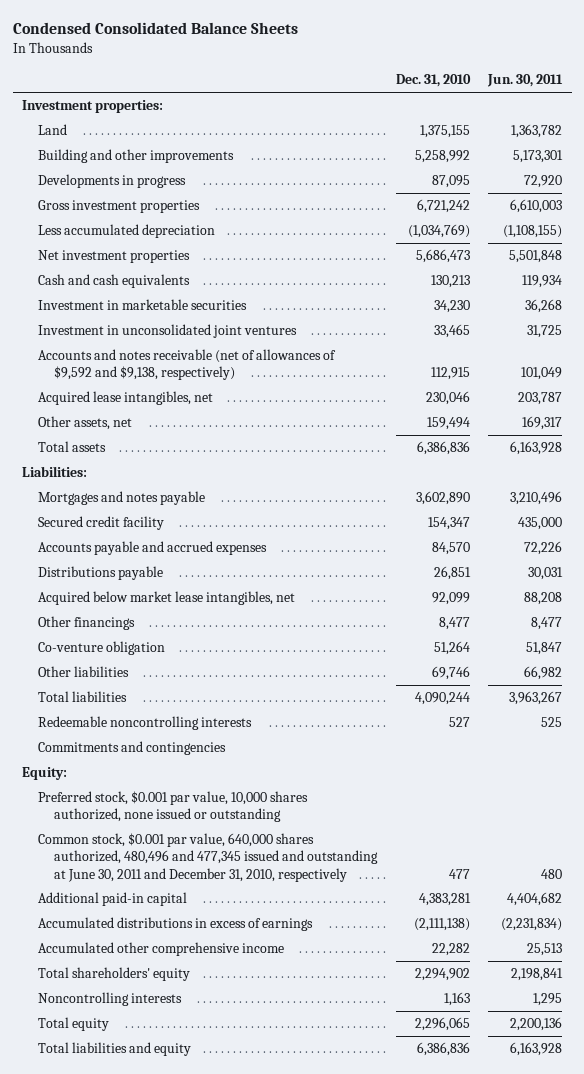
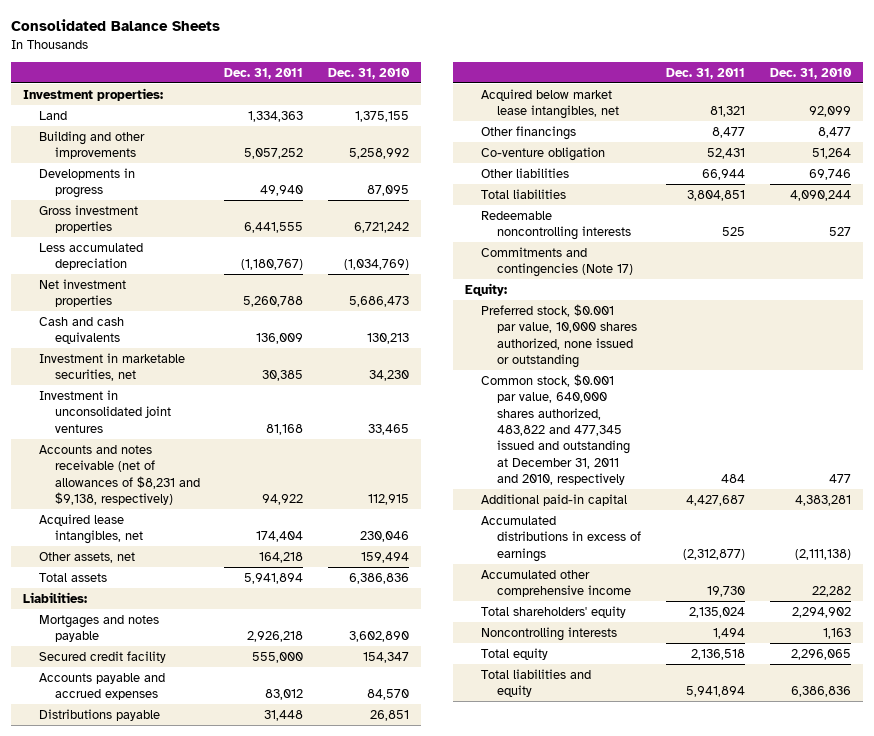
[12,22,298,35] Condensed Consolidated Balance Sheets -> [11,19,221,32] Consolidated Balance Sheets
[487,74,564,88] Jun. 30, 2011 -> none
none -> [224,67,304,79] Dec. 31, 2011
[38,299,248,311] Investment in marketable securities -> [38,352,185,382] Investment in marketable securities, net
[38,349,337,381] Accounts and notes receivable (net of allowances of $9,592 and $9,138, respectively) -> [38,444,200,506] Accounts and notes receivable (net of allowances of $8,231 and $9,138, respectively)
[38,741,227,756] Commitments and contingencies -> [481,246,633,278] Commitments and contingencies (Note 17)
[38,833,379,882] Common stock, $0.001 par value, 640,000 shares authorized, 480,496 and 477,345 issued and outstanding at June 30, 2011 and December 31, 2010, respectively -> [481,373,630,486] Common stock, $0.001 par value, 640,000 shares authorized, 483,822 and 477,345 issued and outstanding at December 31, 2011 and 2010, respectively

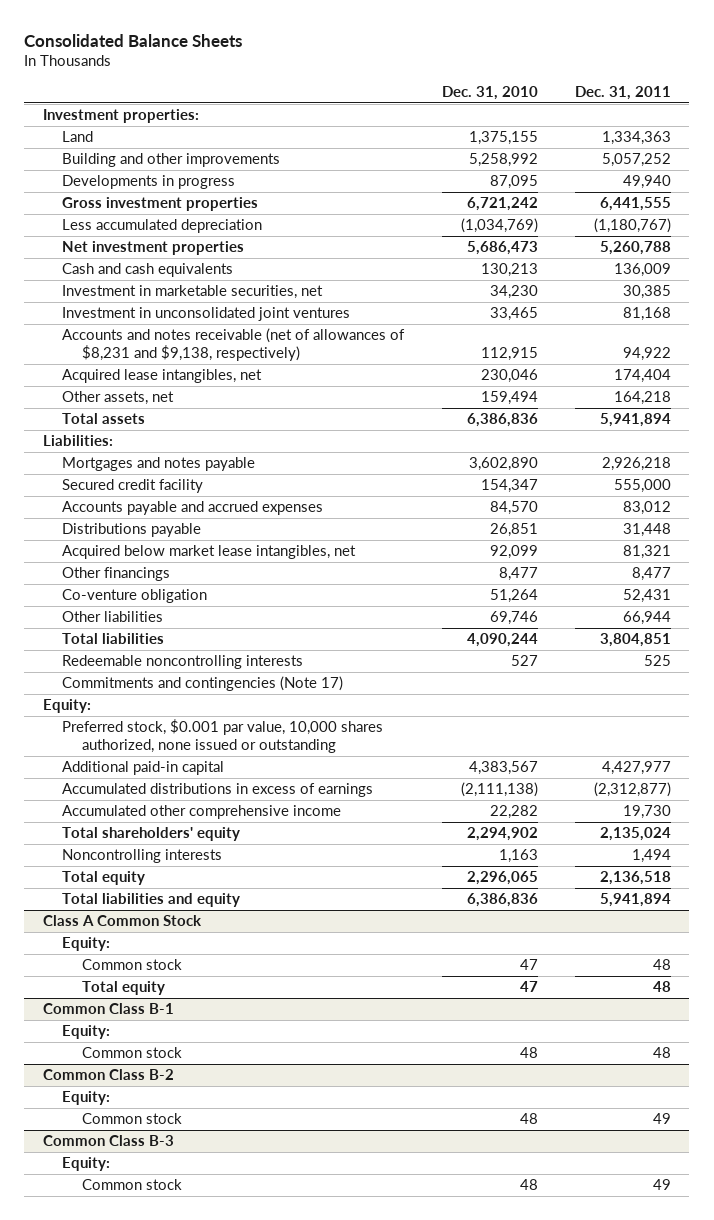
[481,373,630,486] Common stock, $0.001 par value, 640,000 shares authorized, 483,822 and 477,345 issued and outstanding at December 31, 2011 and 2010, respectively -> none
[686,494,746,506] 4,427,687 -> [601,761,671,776] 4,427,977
[794,494,851,506] 4,383,281 -> [468,761,538,776] 4,383,567
none -> [42,915,202,927] Class A Common Stock
none -> [62,937,111,952] Equity:
none -> [81,959,182,971] Common stock
none -> [81,981,165,996] Total equity
none -> [42,1003,174,1015] Common Class B-1
none -> [62,1025,111,1040] Equity:
none -> [81,1047,182,1059] Common stock
none -> [42,1069,174,1081] Common Class B-2
none -> [62,1091,111,1106] Equity:
none -> [81,1113,182,1125] Common stock
none -> [42,1135,174,1147] Common Class B-3
none -> [62,1157,111,1172] Equity:
none -> [81,1179,182,1191] Common stock

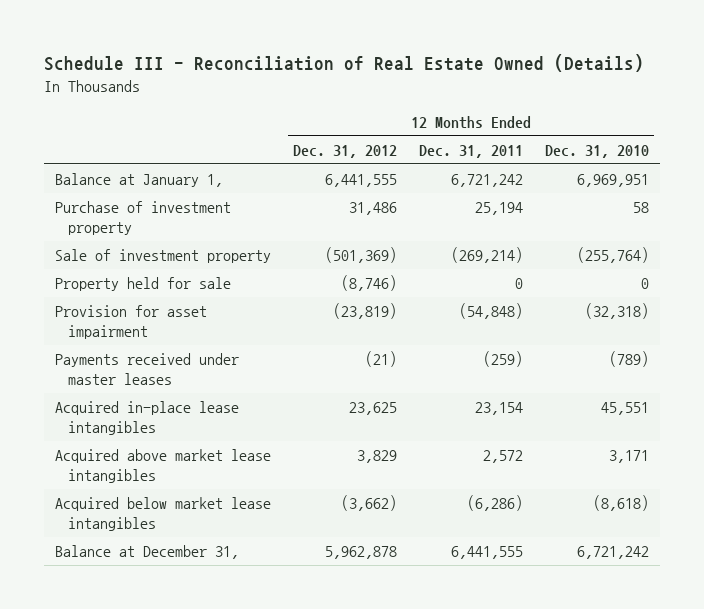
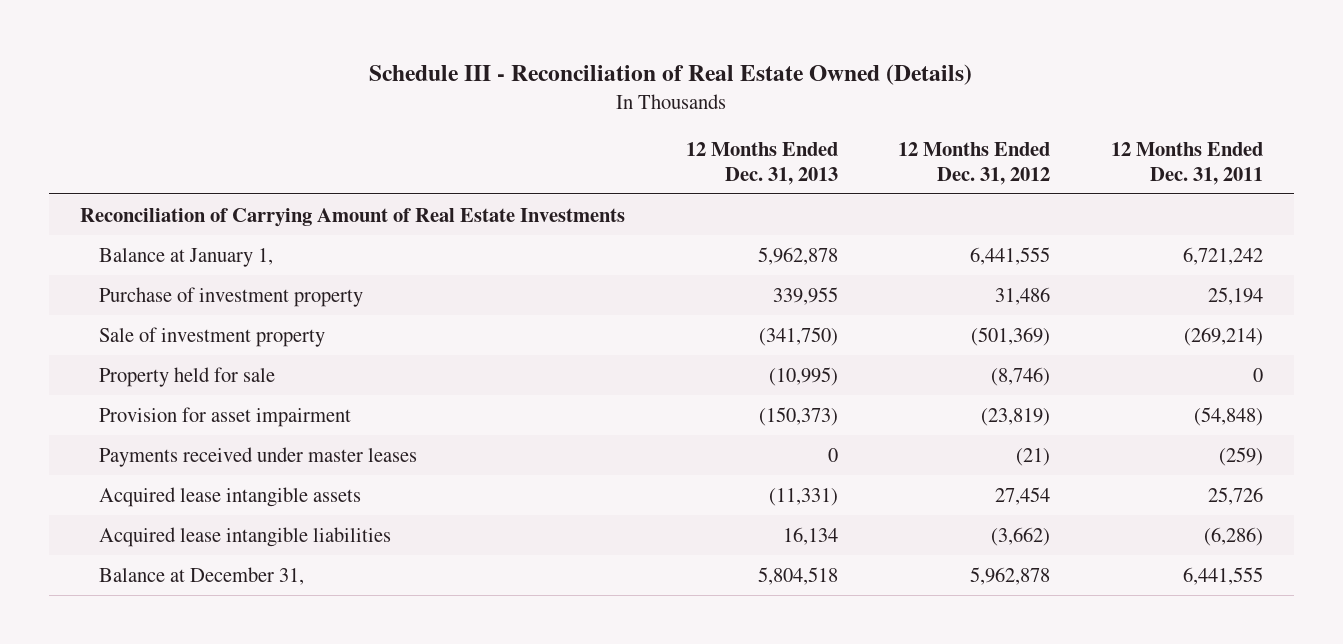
[544,144,649,158] Dec. 31, 2010 -> none
none -> [685,141,838,185] 12 Months Ended Dec. 31, 2013
none -> [79,207,625,227] Reconciliation of Carrying Amount of Real Estate Investments
[55,449,272,483] Acquired above market lease intangibles -> none
[55,401,240,435] Acquired in-place lease intangibles -> [99,486,362,507] Acquired lease intangible assets
[349,402,398,416] 23,625 -> [995,486,1051,505] 27,454
[474,402,523,416] 23,154 -> [1208,486,1264,505] 25,726
[55,497,272,531] Acquired below market lease intangibles -> [99,526,392,547] Acquired lease intangible liabilities

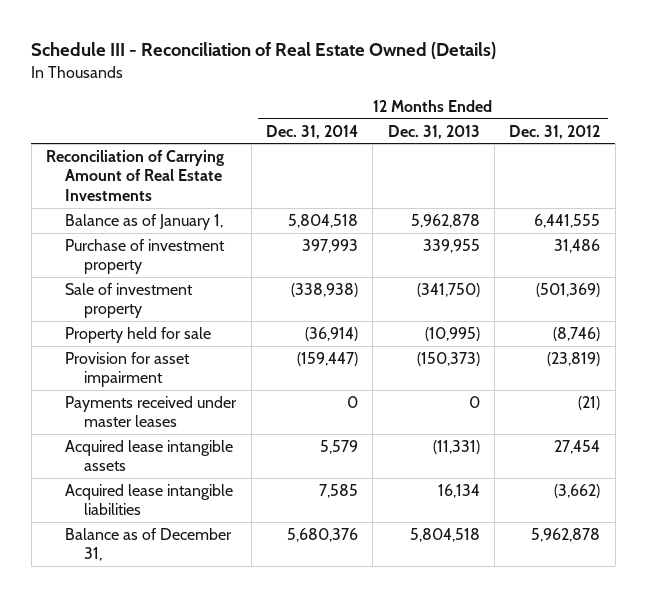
[1111,141,1264,185] 12 Months Ended Dec. 31, 2011 -> none
none -> [265,124,358,139] Dec. 31, 2014
[99,247,274,267] Balance at January 1, -> [65,213,224,230] Balance as of January 1,
[99,566,305,585] Balance at December 31, -> [65,527,233,562] Balance as of December 31,

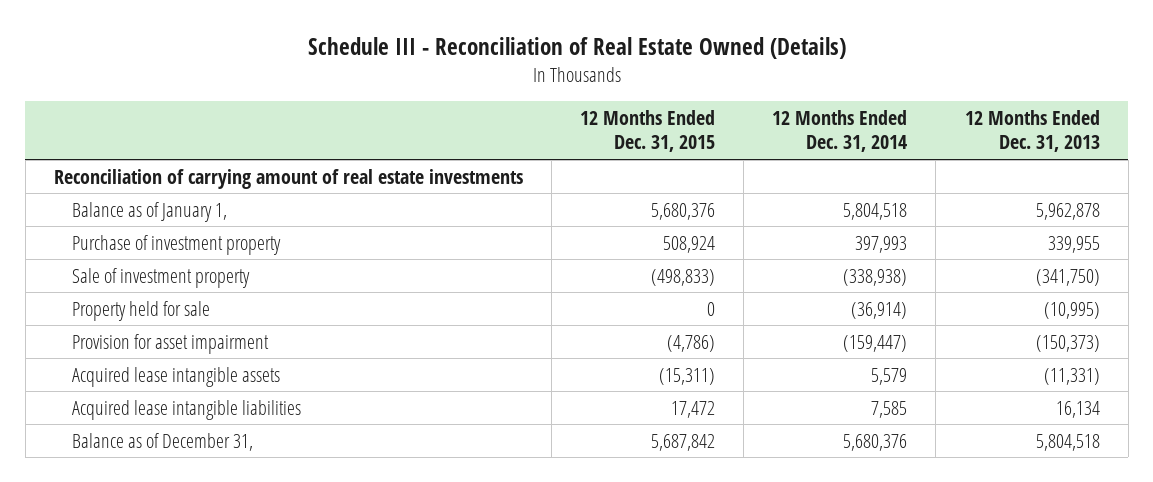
[509,124,601,139] Dec. 31, 2012 -> none
none -> [580,109,716,153] 12 Months Ended Dec. 31, 2015
[46,149,225,201] Reconciliation of Carrying Amount of Real Estate Investments -> [53,168,523,189] Reconciliation of carrying amount of real estate investments
[65,395,238,428] Payments received under master leases -> none

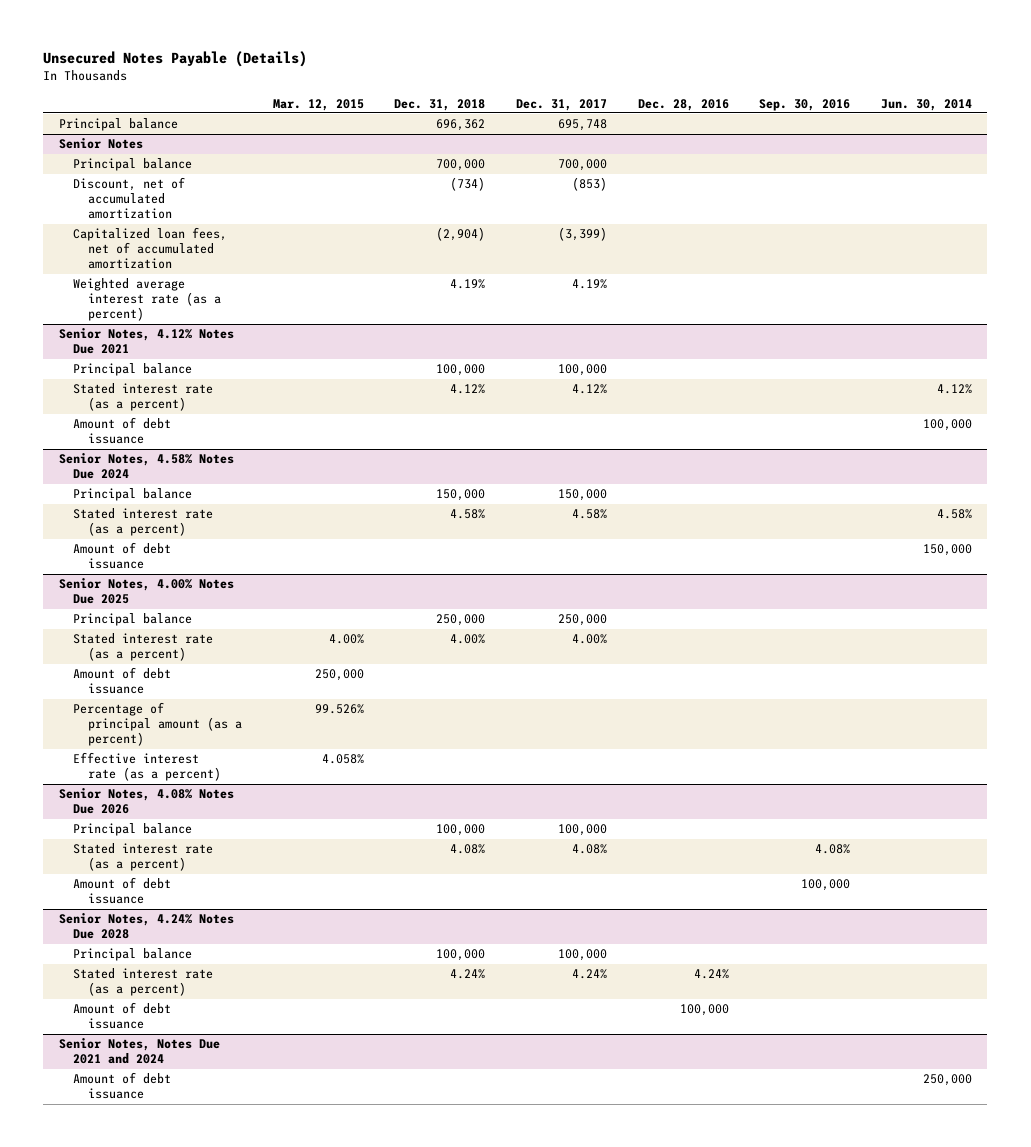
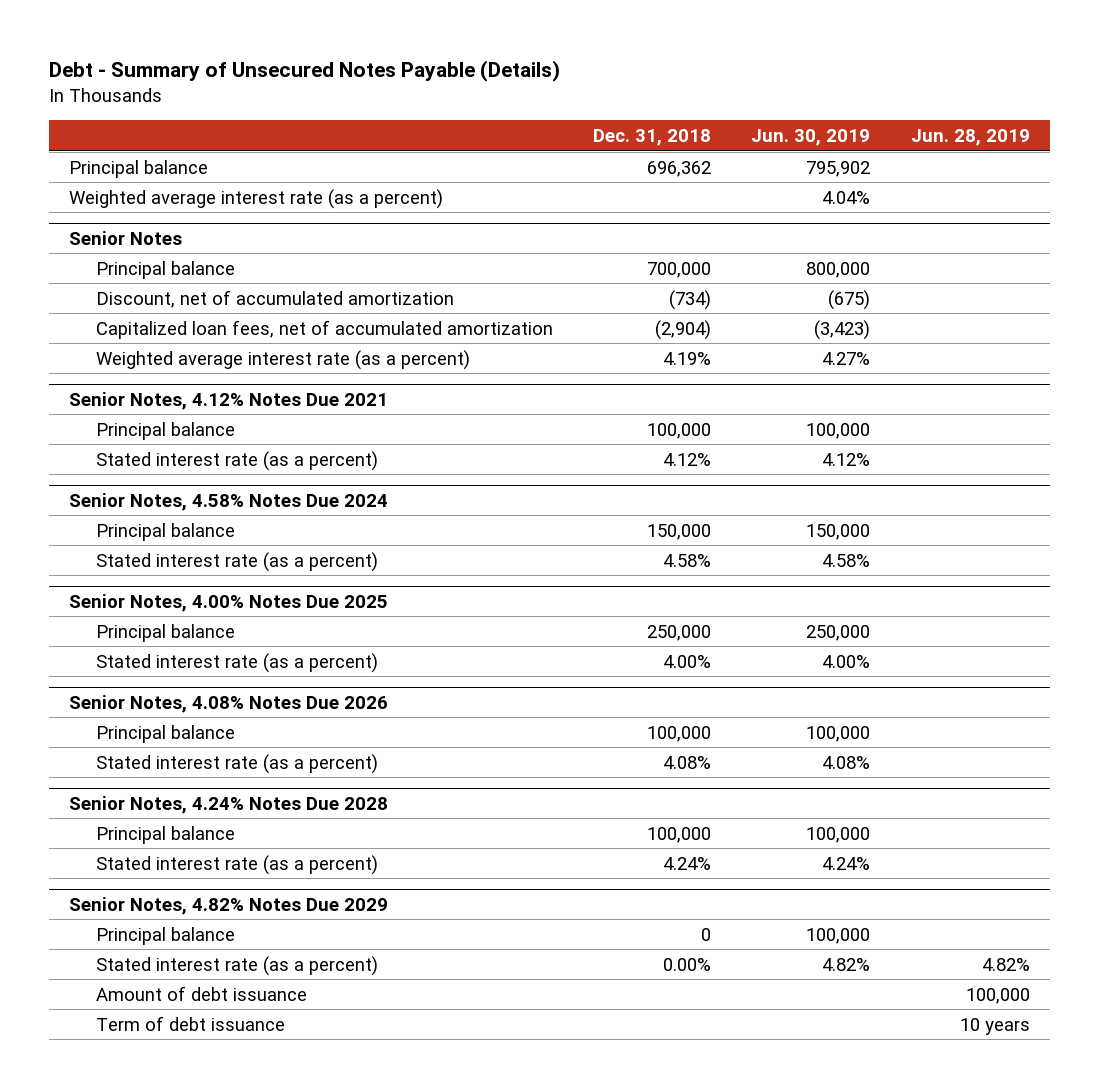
[43,51,308,68] Unsecured Notes Payable (Details) -> [48,60,560,83] Debt - Summary of Unsecured Notes Payable (Details)
[272,98,364,111] Mar. 12, 2015 -> none
[515,98,607,111] Dec. 31, 2017 -> none
[637,98,729,111] Dec. 28, 2016 -> none
[759,98,851,111] Sep. 30, 2016 -> none
[881,98,973,111] Jun. 30, 2014 -> none
none -> [751,129,871,147] Jun. 30, 2019
none -> [910,129,1030,147] Jun. 28, 2019
none -> [68,188,443,209] Weighted average interest rate (as a percent)
[73,417,172,445] Amount of debt issuance -> none
[73,542,172,570] Amount of debt issuance -> none
[73,667,172,695] Amount of debt issuance -> none
[73,702,242,747] Percentage of principal amount (as a percent) -> none
[73,752,221,782] Effective interest rate (as a percent) -> none
[73,877,172,905] Amount of debt issuance -> none
[73,1002,172,1030] Amount of debt issuance -> none
[58,1038,220,1065] Senior Notes, Notes Due 2021 and 2024 -> none
none -> [68,896,388,915] Senior Notes, 4.82% Notes Due 2029
none -> [96,926,236,945] Principal balance
none -> [96,955,379,976] Stated interest rate (as a percent)
none -> [96,1015,286,1031] Term of debt issuance

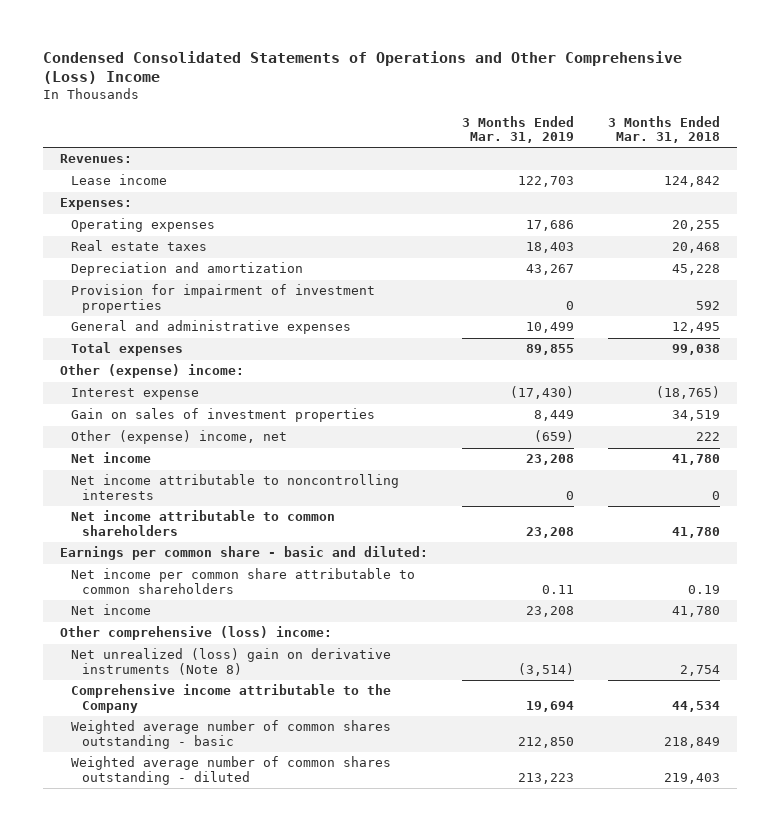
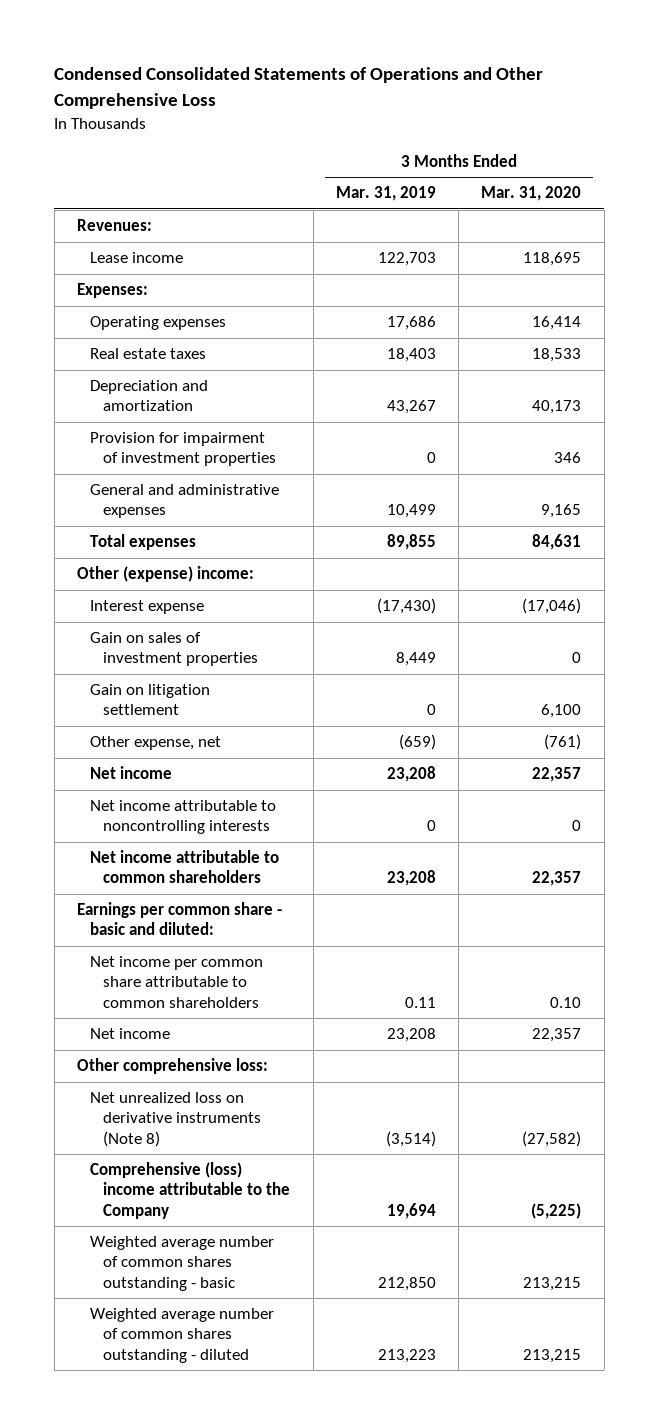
[43,50,683,85] Condensed Consolidated Statements of Operations and Other Comprehensive (Loss) Income -> [54,67,544,110] Condensed Consolidated Statements of Operations and Other Comprehensive Loss
[608,115,721,143] 3 Months Ended Mar. 31, 2018 -> none
none -> [481,186,582,202] Mar. 31, 2020
none -> [90,684,211,716] Gain on litigation settlement
[71,430,288,445] Other (expense) income, net -> [90,736,222,751] Other expense, net
[60,626,333,641] Other comprehensive (loss) income: -> [77,1058,269,1075] Other comprehensive loss:
[71,648,392,675] Net unrealized (loss) gain on derivative instruments (Note 8) -> [90,1092,262,1147] Net unrealized loss on derivative instruments (Note 8)
[71,684,392,713] Comprehensive income attributable to the Company -> [90,1162,291,1219] Comprehensive (loss) income attributable to the Company

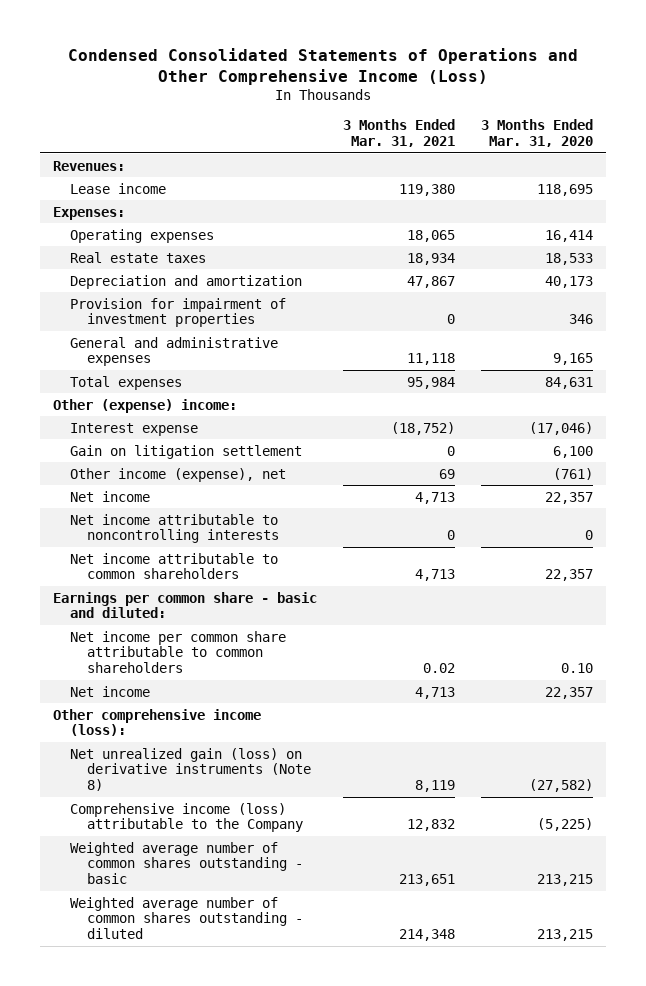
[54,67,544,110] Condensed Consolidated Statements of Operations and Other Comprehensive Loss -> [67,47,578,85] Condensed Consolidated Statements of Operations and Other Comprehensive Income (Loss)
[335,186,436,202] Mar. 31, 2019 -> none
none -> [342,119,455,147] 3 Months Ended Mar. 31, 2021
[90,632,259,667] Gain on sales of investment properties -> none
[90,736,222,751] Other expense, net -> [69,467,286,482] Other income (expense), net
[77,1058,269,1075] Other comprehensive loss: -> [52,708,261,737] Other comprehensive income (loss):
[90,1092,262,1147] Net unrealized loss on derivative instruments (Note 8) -> [69,747,311,791] Net unrealized gain (loss) on derivative instruments (Note 8)
[90,1162,291,1219] Comprehensive (loss) income attributable to the Company -> [69,802,303,833] Comprehensive income (loss) attributable to the Company

